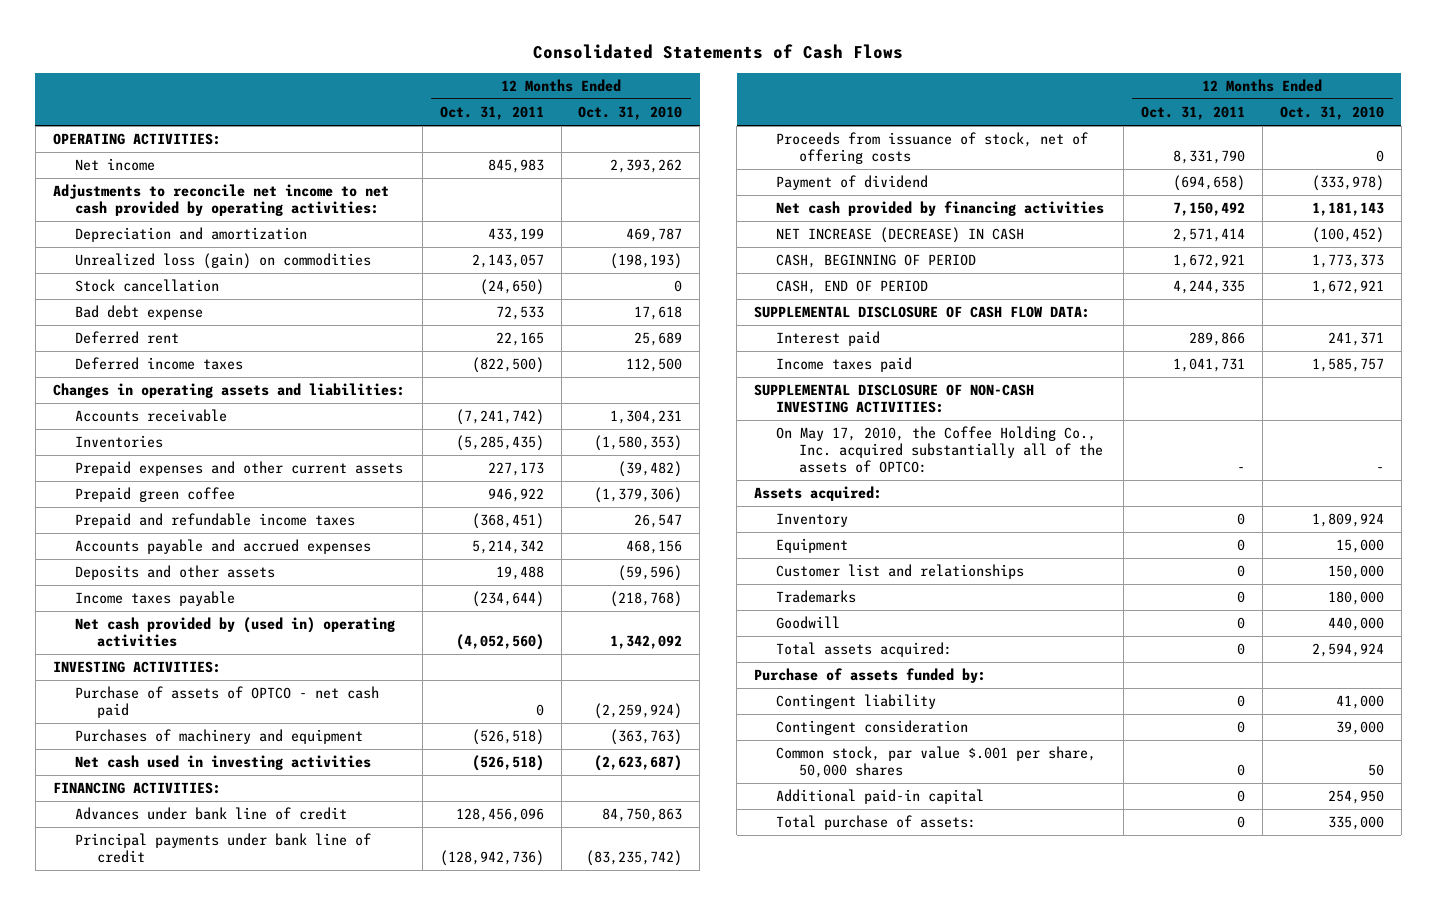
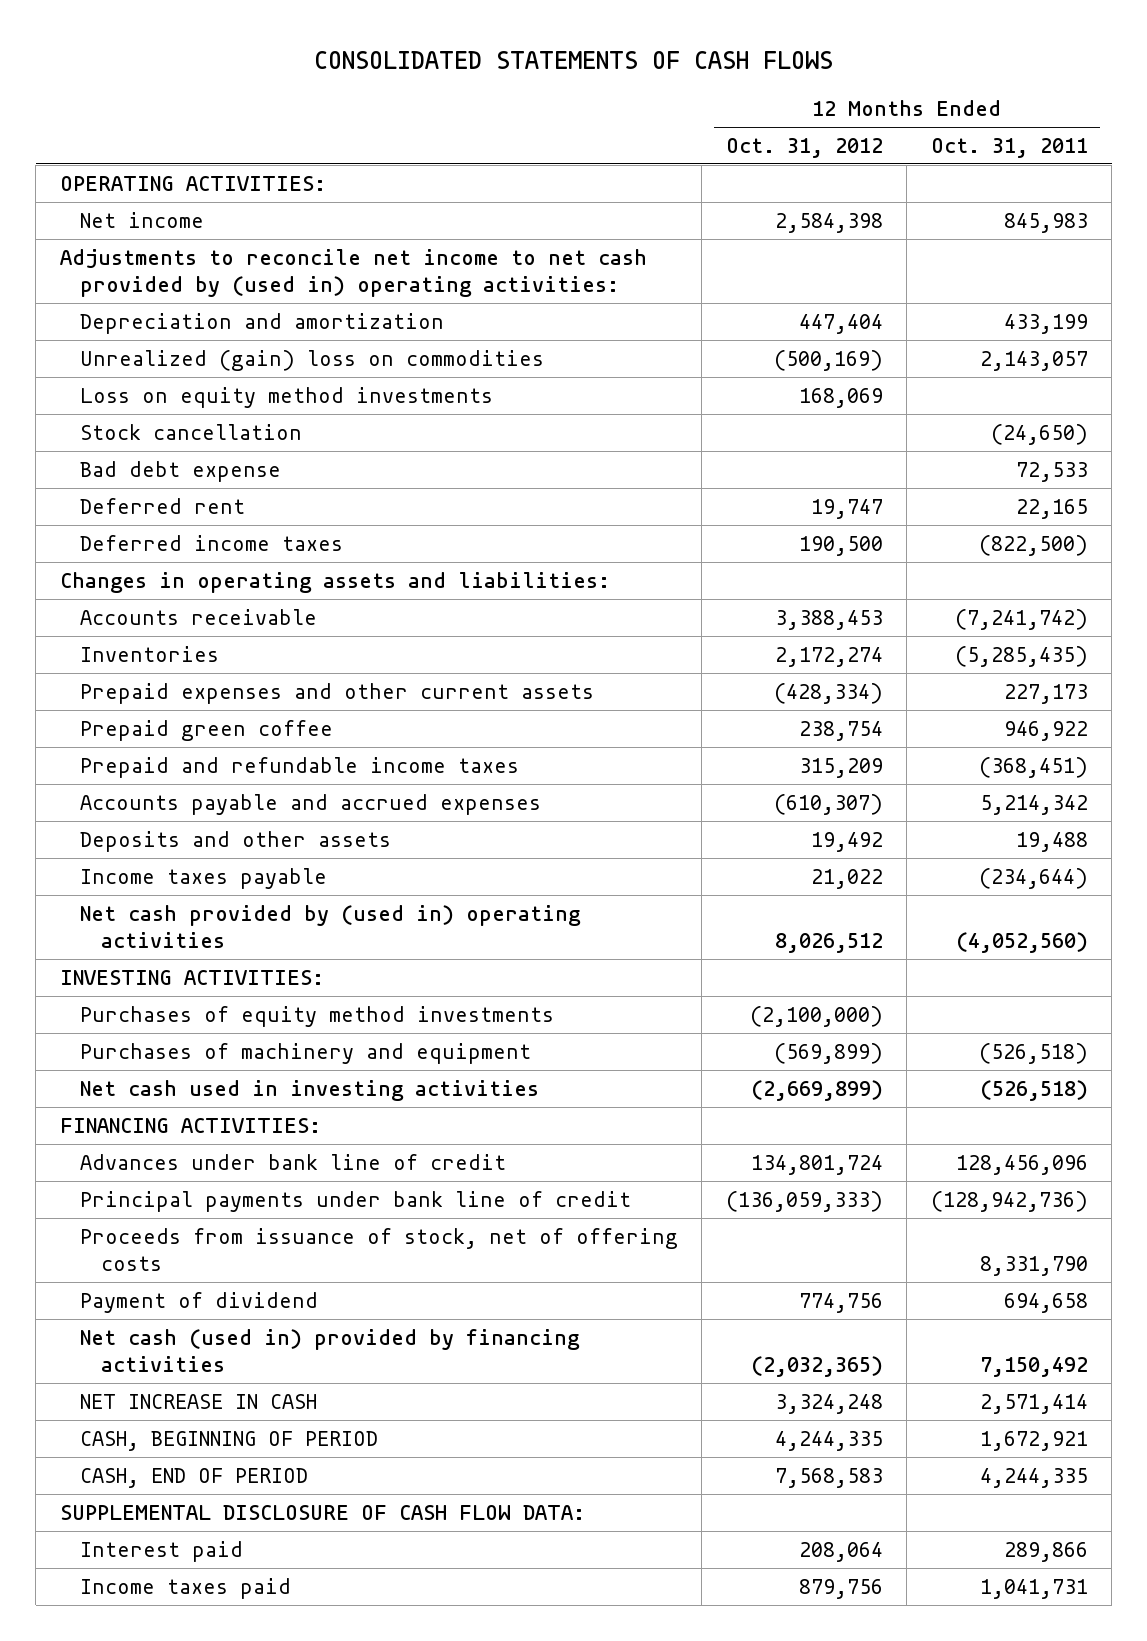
[533,43,904,59] Consolidated Statements of Cash Flows -> [313,50,833,69] CONSOLIDATED STATEMENTS OF CASH FLOWS
[578,106,683,121] Oct. 31, 2010 -> none
none -> [725,137,883,158] Oct. 31, 2012
[52,184,389,217] Adjustments to reconcile net income to net cash provided by operating activities: -> [59,248,647,297] Adjustments to reconcile net income to net cash provided by (used in) operating activities:
[75,253,372,270] Unrealized loss (gain) on commodities -> [80,349,545,371] Unrealized (gain) loss on commodities
none -> [80,386,494,408] Loss on equity method investments
[75,686,380,719] Purchase of assets of OPTCO - net cash paid -> none
none -> [80,1005,555,1027] Purchases of equity method investments
[1172,175,1245,192] (694,658) -> [1003,1292,1088,1313] 694,658
[776,201,1105,217] Net cash provided by financing activities -> [80,1328,581,1372] Net cash (used in) provided by financing activities
[776,227,1025,244] NET INCREASE (DECREASE) IN CASH -> [80,1393,318,1409] NET INCREASE IN CASH
[753,384,1034,414] SUPPLEMENTAL DISCLOSURE OF NON-CASH INVESTING ACTIVITIES: -> none
[776,426,1103,474] On May 17, 2010, the Coffee Holding Co., Inc. acquired substantially all of the assets of OPTCO: -> none
[753,486,882,502] Assets acquired: -> none
[776,513,849,528] Inventory -> none
[776,538,849,554] Equipment -> none
[776,564,1025,580] Customer list and relationships -> none
[776,590,857,604] Trademarks -> none
[776,616,841,630] Goodwill -> none
[776,642,953,658] Total assets acquired: -> none
[753,668,986,684] Purchase of assets funded by: -> none
[776,694,937,710] Contingent liability -> none
[776,720,969,736] Contingent consideration -> none
[776,746,1097,779] Common stock, par value $.001 per share, 50,000 shares -> none
[776,789,985,805] Additional paid-in capital -> none
[776,815,977,831] Total purchase of assets: -> none

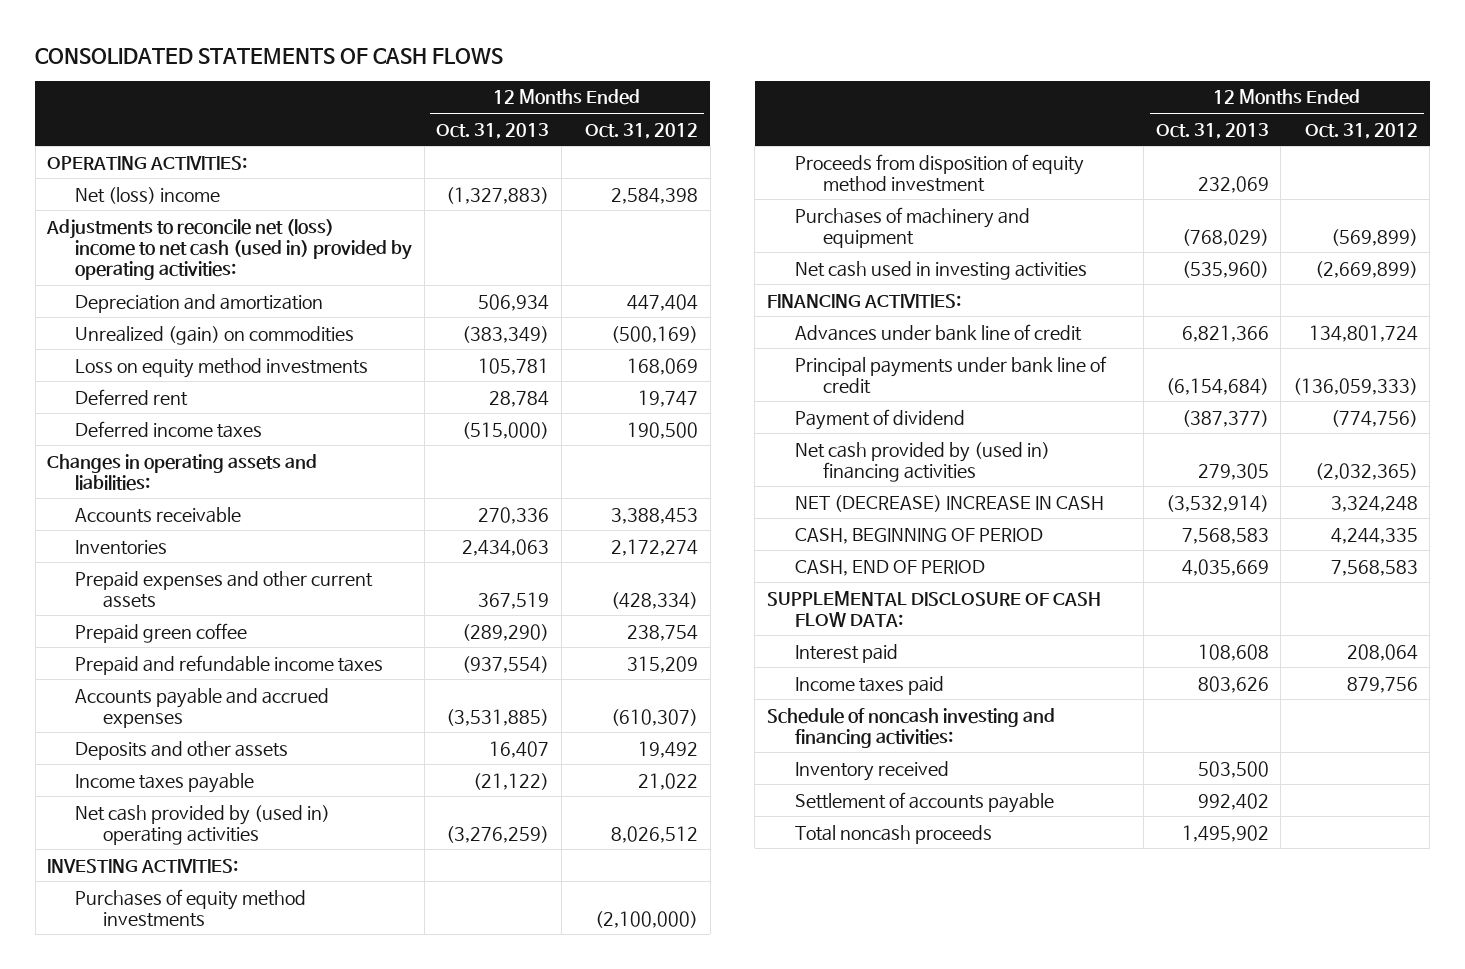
[930,137,1088,158] Oct. 31, 2011 -> none
none -> [436,122,550,139] Oct. 31, 2013
[80,211,205,228] Net income -> [75,186,221,204] Net (loss) income
[59,248,647,297] Adjustments to reconcile net income to net cash provided by (used in) operating activities: -> [46,218,413,281] Adjustments to reconcile net (loss) income to net cash (used in) provided by operating activities:
[80,349,545,371] Unrealized (gain) loss on commodities -> [75,325,355,345] Unrealized (gain) on commodities
[80,423,303,440] Stock cancellation -> none
[80,460,282,482] Bad debt expense -> none
none -> [794,153,1084,192] Proceeds from disposition of equity method investment
[80,1227,679,1271] Proceeds from issuance of stock, net of offering costs -> none
[798,1292,883,1313] 774,756 -> [1330,409,1418,427] (774,756)
[80,1328,581,1372] Net cash (used in) provided by financing activities -> [794,441,1050,482] Net cash provided by (used in) financing activities
[80,1393,318,1409] NET INCREASE IN CASH -> [794,494,1104,512] NET (DECREASE) INCREASE IN CASH
none -> [766,707,1055,748] Schedule of noncash investing and financing activities:
none -> [794,760,949,781] Inventory received
none -> [794,791,1054,813] Settlement of accounts payable
none -> [794,824,992,844] Total noncash proceeds

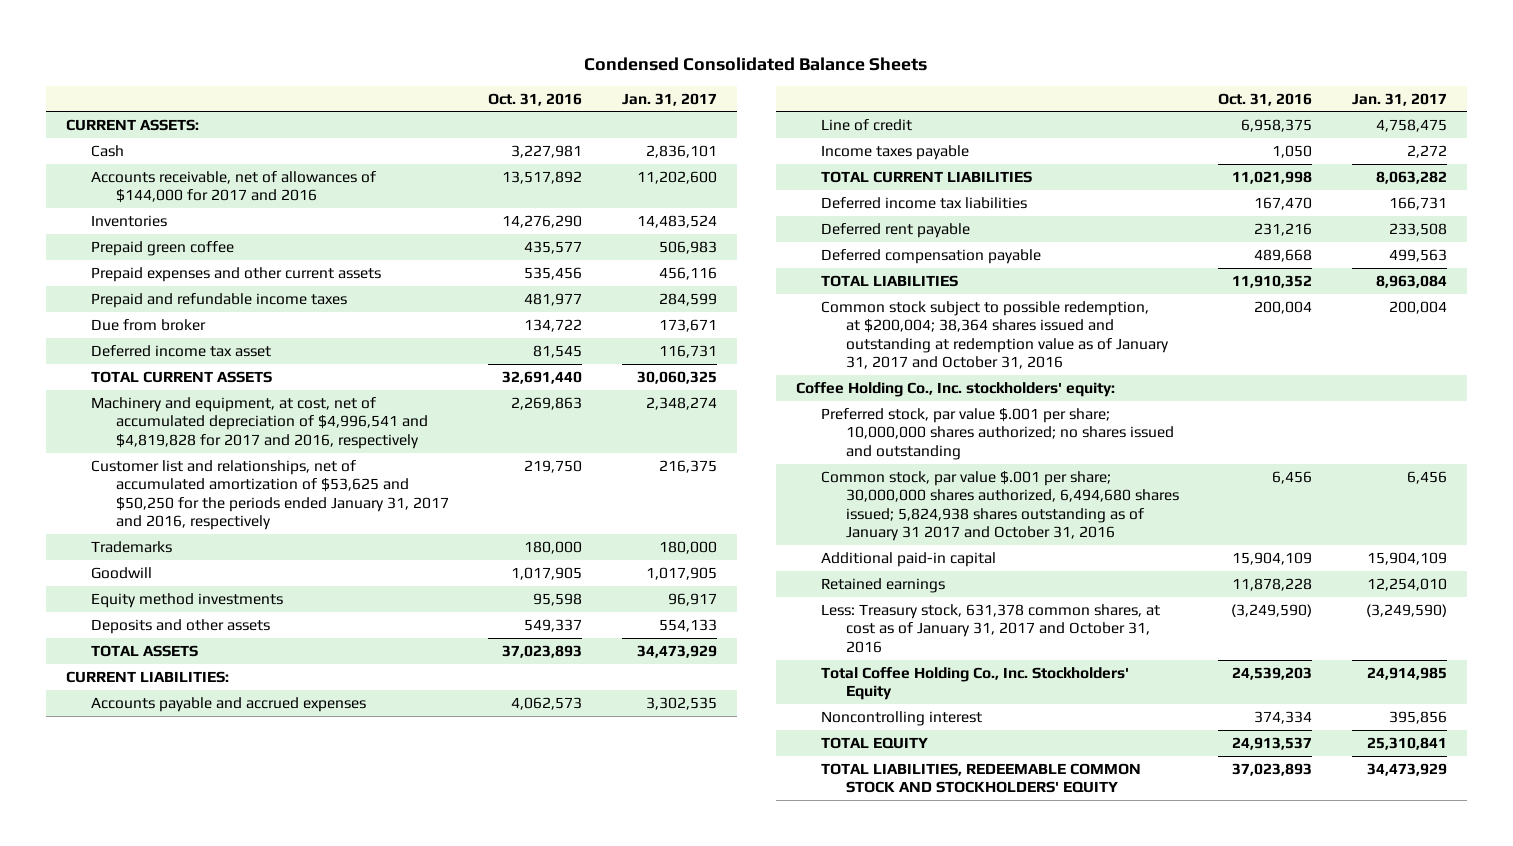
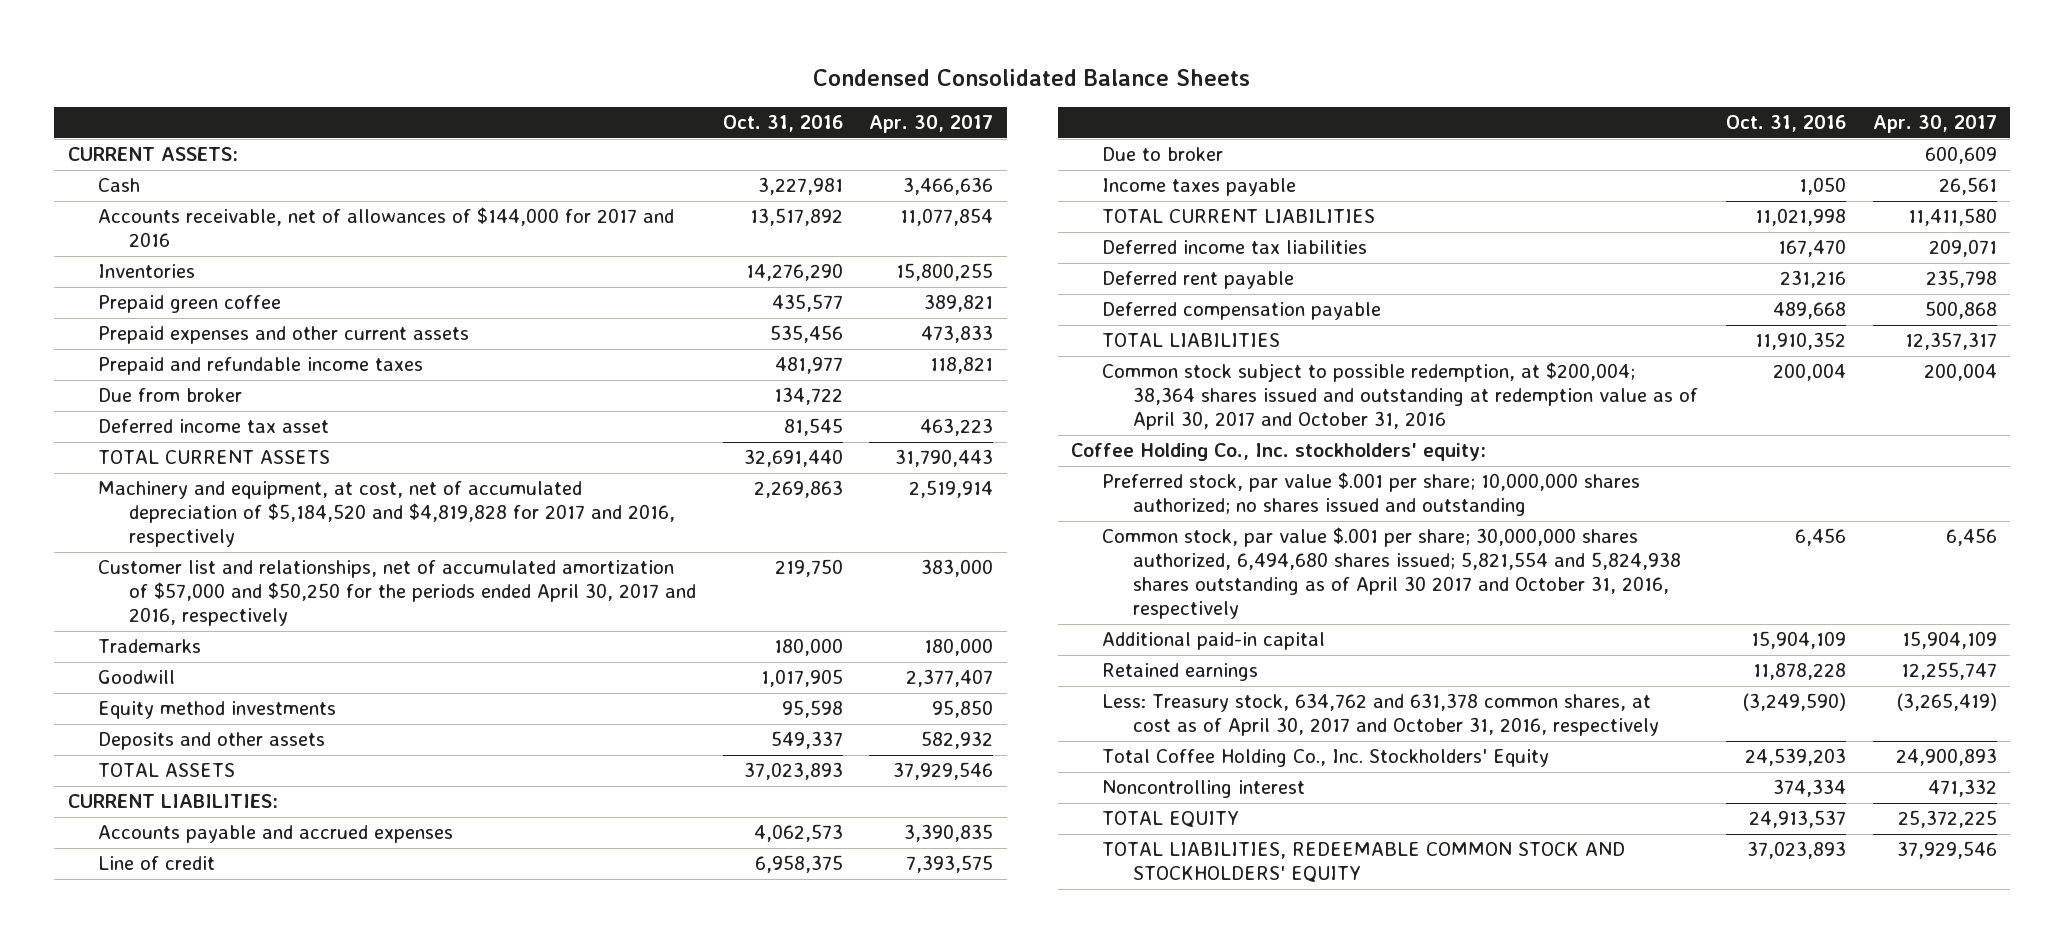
[621,92,717,106] Jan. 31, 2017 -> none
none -> [869,115,994,134] Apr. 30, 2017
[90,396,428,449] Machinery and equipment, at cost, net of accumulated depreciation of $4,996,541 and $4,819,828 for 2017 and 2016, respectively -> [98,481,676,548] Machinery and equipment, at cost, net of accumulated depreciation of $5,184,520 and $4,819,828 for 2017 and 2016, respectively
[90,459,449,531] Customer list and relationships, net of accumulated amortization of $53,625 and $50,250 for the periods ended January 31, 2017 and 2016, respectively -> [98,560,697,627] Customer list and relationships, net of accumulated amortization of $57,000 and $50,250 for the periods ended April 30, 2017 and 2016, respectively
none -> [1102,147,1224,162] Due to broker
[820,300,1169,370] Common stock subject to possible redemption, at $200,004; 38,364 shares issued and outstanding at redemption value as of January 31, 2017 and October 31, 2016 -> [1102,362,1698,431] Common stock subject to possible redemption, at $200,004; 38,364 shares issued and outstanding at redemption value as of April 30, 2017 and October 31, 2016
[820,470,1179,542] Common stock, par value $.001 per share; 30,000,000 shares authorized, 6,494,680 shares issued; 5,824,938 shares outstanding as of January 31 2017 and October 31, 2016 -> [1102,527,1681,620] Common stock, par value $.001 per share; 30,000,000 shares authorized, 6,494,680 shares issued; 5,821,554 and 5,824,938 shares outstanding as of April 30 2017 and October 31, 2016, respectively
[820,603,1160,653] Less: Treasury stock, 631,378 common shares, at cost as of January 31, 2017 and October 31, 2016 -> [1102,693,1659,737] Less: Treasury stock, 634,762 and 631,378 common shares, at cost as of April 30, 2017 and October 31, 2016, respectively

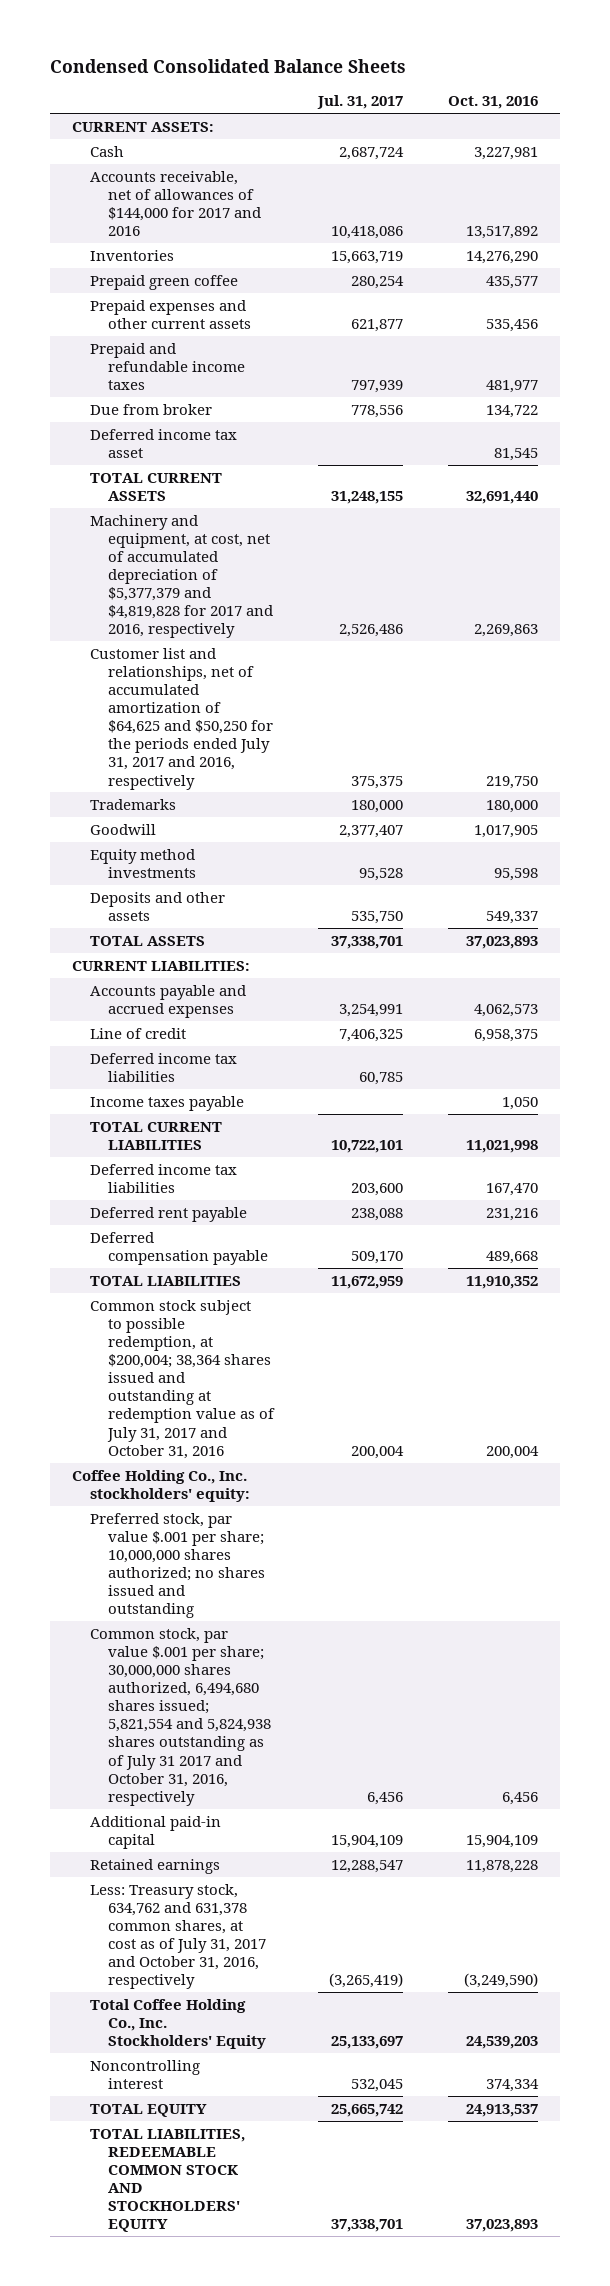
[869,115,994,134] Apr. 30, 2017 -> none
none -> [317,95,404,110] Jul. 31, 2017
[98,481,676,548] Machinery and equipment, at cost, net of accumulated depreciation of $5,184,520 and $4,819,828 for 2017 and 2016, respectively -> [89,514,273,639] Machinery and equipment, at cost, net of accumulated depreciation of $5,377,379 and $4,819,828 for 2017 and 2016, respectively
[98,560,697,627] Customer list and relationships, net of accumulated amortization of $57,000 and $50,250 for the periods ended April 30, 2017 and 2016, respectively -> [89,647,273,790] Customer list and relationships, net of accumulated amortization of $64,625 and $50,250 for the periods ended July 31, 2017 and 2016, respectively
[1102,147,1224,162] Due to broker -> none
none -> [89,1052,237,1082] Deferred income tax liabilities
[1102,362,1698,431] Common stock subject to possible redemption, at $200,004; 38,364 shares issued and outstanding at redemption value as of April 30, 2017 and October 31, 2016 -> [89,1299,275,1459] Common stock subject to possible redemption, at $200,004; 38,364 shares issued and outstanding at redemption value as of July 31, 2017 and October 31, 2016
[1102,527,1681,620] Common stock, par value $.001 per share; 30,000,000 shares authorized, 6,494,680 shares issued; 5,821,554 and 5,824,938 shares outstanding as of April 30 2017 and October 31, 2016, respectively -> [89,1627,271,1806] Common stock, par value $.001 per share; 30,000,000 shares authorized, 6,494,680 shares issued; 5,821,554 and 5,824,938 shares outstanding as of July 31 2017 and October 31, 2016, respectively
[1102,693,1659,737] Less: Treasury stock, 634,762 and 631,378 common shares, at cost as of April 30, 2017 and October 31, 2016, respectively -> [89,1883,266,1990] Less: Treasury stock, 634,762 and 631,378 common shares, at cost as of July 31, 2017 and October 31, 2016, respectively

